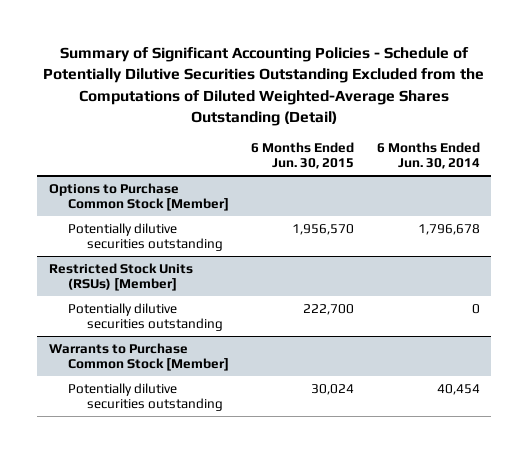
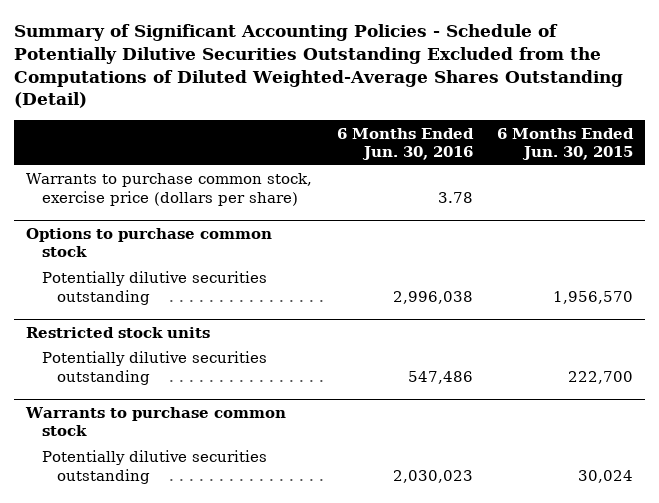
[376,141,480,170] 6 Months Ended Jun. 30, 2014 -> none
none -> [336,127,474,161] 6 Months Ended Jun. 30, 2016
none -> [26,173,313,207] Warrants to purchase common stock, exercise price (dollars per share)
[48,182,229,212] Options to Purchase Common Stock [Member] -> [26,227,273,258] Options to purchase common stock
[48,262,193,292] Restricted Stock Units (RSUs) [Member] -> [26,326,211,338] Restricted stock units
[48,342,229,372] Warrants to Purchase Common Stock [Member] -> [25,406,287,437] Warrants to purchase common stock

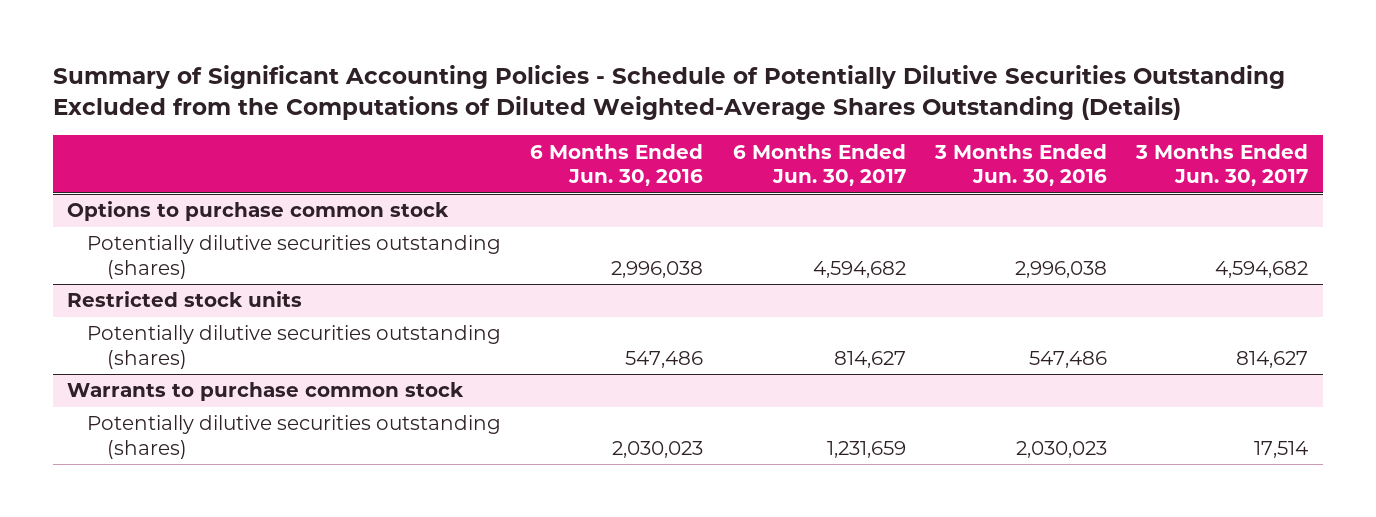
[13,23,623,109] Summary of Significant Accounting Policies - Schedule of Potentially Dilutive Securities Outstanding Excluded from the Computations of Diluted Weighted-Average Shares Outstanding (Detail) -> [52,64,1285,121] Summary of Significant Accounting Policies - Schedule of Potentially Dilutive Securities Outstanding Excluded from the Computations of Diluted Weighted-Average Shares Outstanding (Details)
[497,127,635,161] 6 Months Ended Jun. 30, 2015 -> none
none -> [732,143,906,187] 6 Months Ended Jun. 30, 2017
none -> [934,143,1108,187] 3 Months Ended Jun. 30, 2016
none -> [1135,143,1309,187] 3 Months Ended Jun. 30, 2017
[26,173,313,207] Warrants to purchase common stock, exercise price (dollars per share) -> none
[41,271,267,306] Potentially dilutive securities outstanding -> [87,235,502,280] Potentially dilutive securities outstanding (shares)
[41,351,267,386] Potentially dilutive securities outstanding -> [87,325,502,370] Potentially dilutive securities outstanding (shares)
[41,450,267,485] Potentially dilutive securities outstanding -> [87,415,502,460] Potentially dilutive securities outstanding (shares)

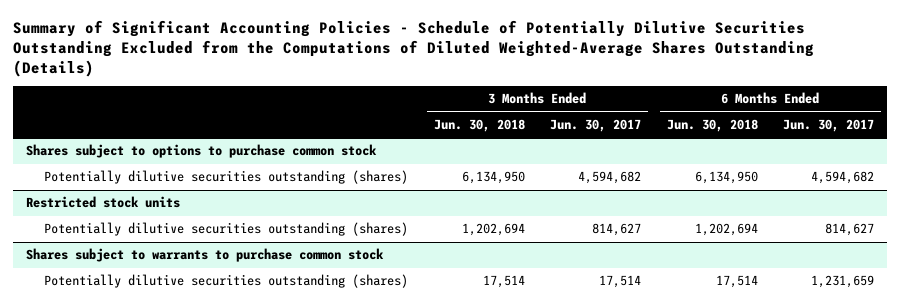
[530,143,704,187] 6 Months Ended Jun. 30, 2016 -> none
[934,143,1108,187] 3 Months Ended Jun. 30, 2016 -> none
none -> [433,118,525,132] Jun. 30, 2018
none -> [666,118,758,132] Jun. 30, 2018
[67,201,450,222] Options to purchase common stock -> [25,144,377,159] Shares subject to options to purchase common stock
[67,382,465,402] Warrants to purchase common stock -> [25,248,384,263] Shares subject to warrants to purchase common stock

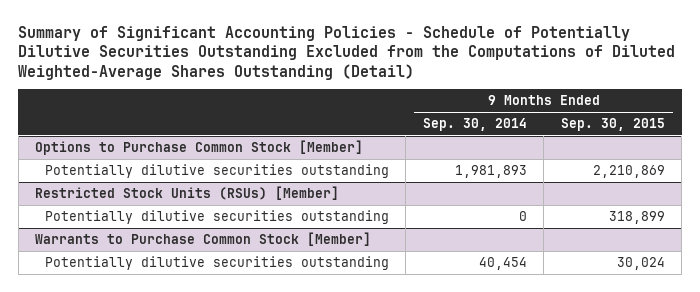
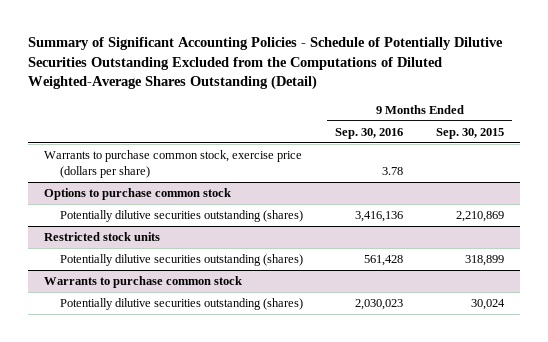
[422,118,527,132] Sep. 30, 2014 -> none
none -> [335,127,404,139] Sep. 30, 2016
none -> [43,150,302,178] Warrants to purchase common stock, exercise price (dollars per share)
[35,139,364,155] Options to Purchase Common Stock [Member] -> [43,188,231,201] Options to purchase common stock
[44,163,389,178] Potentially dilutive securities outstanding -> [59,210,303,223] Potentially dilutive securities outstanding (shares)
[35,185,340,200] Restricted Stock Units (RSUs) [Member] -> [43,232,160,242] Restricted stock units
[44,209,389,224] Potentially dilutive securities outstanding -> [59,254,303,267] Potentially dilutive securities outstanding (shares)
[35,231,372,246] Warrants to Purchase Common Stock [Member] -> [43,276,242,289] Warrants to purchase common stock
[44,255,389,270] Potentially dilutive securities outstanding -> [59,298,303,311] Potentially dilutive securities outstanding (shares)

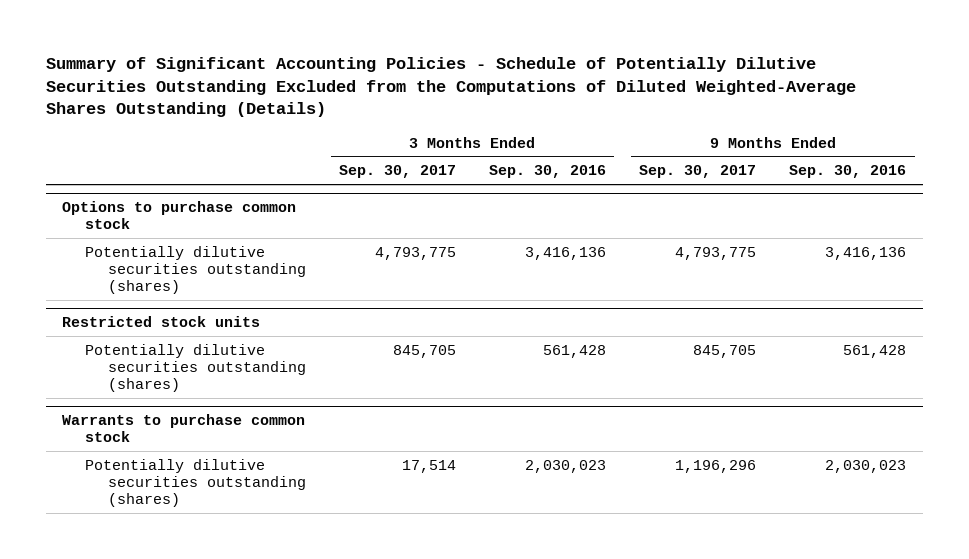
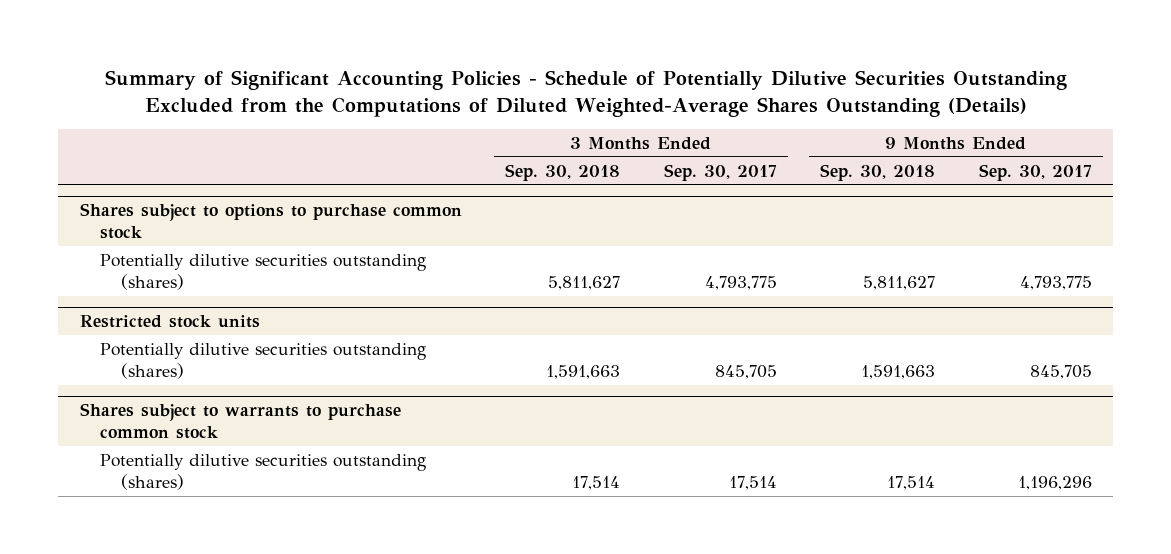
[489,165,607,179] Sep. 30, 2016 -> none
[789,165,907,179] Sep. 30, 2016 -> none
none -> [505,163,621,181] Sep. 30, 2018
none -> [820,163,936,181] Sep. 30, 2018
[62,201,297,230] Options to purchase common stock -> [79,202,462,240] Shares subject to options to purchase common stock
[62,414,306,443] Warrants to purchase common stock -> [79,402,401,440] Shares subject to warrants to purchase common stock

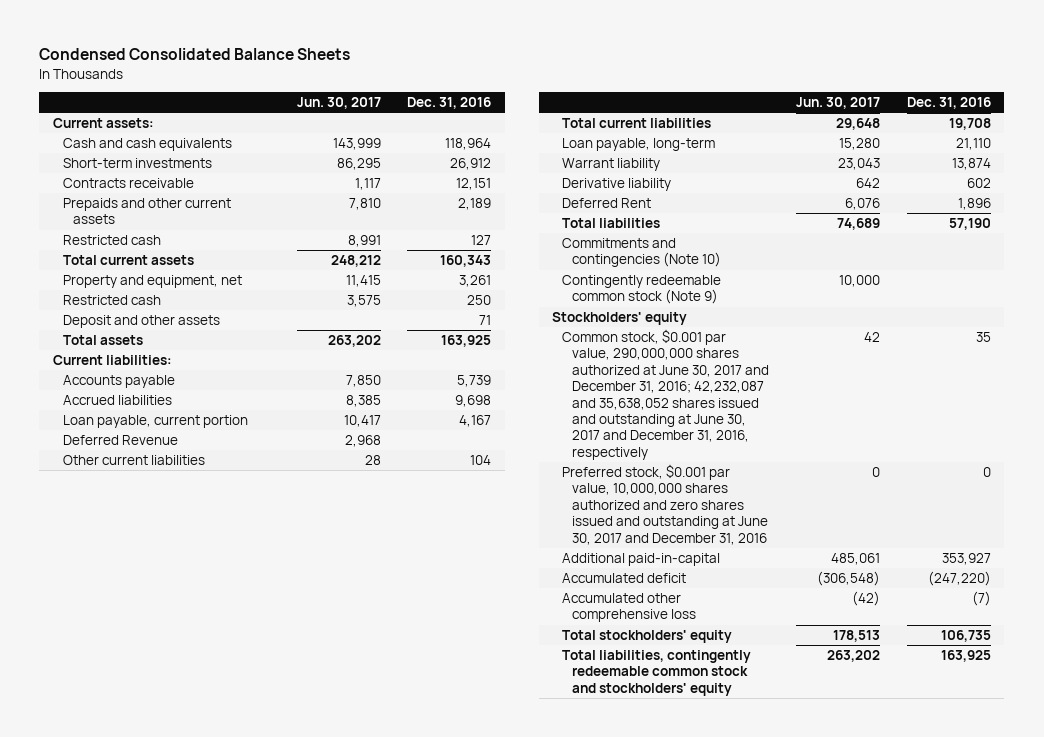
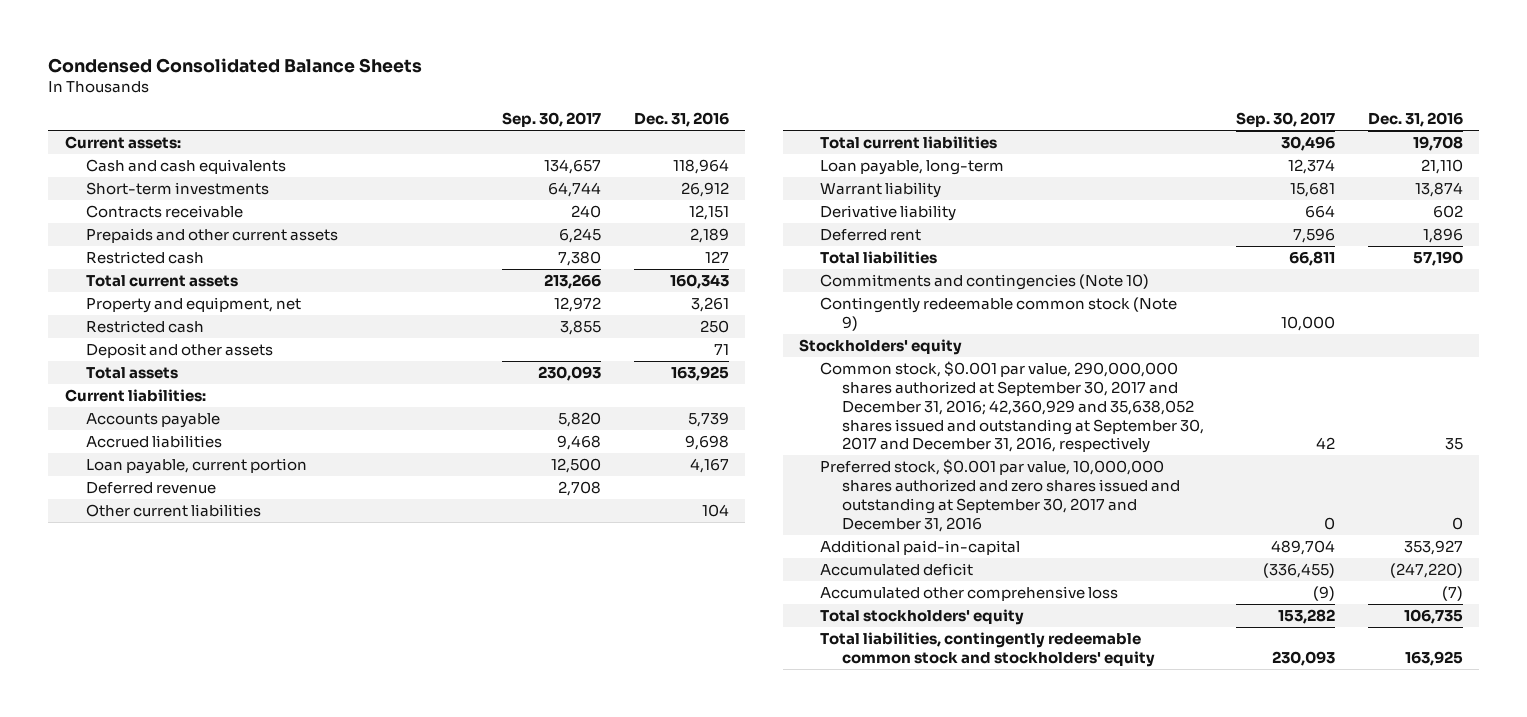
[296,97,381,110] Jun. 30, 2017 -> none
none -> [502,112,602,128] Sep. 30, 2017
[62,435,178,446] Deferred Revenue -> [86,482,217,495] Deferred revenue
[561,198,651,209] Deferred Rent -> [820,229,922,242] Deferred rent
[561,329,769,460] Common stock, $0.001 par value, 290,000,000 shares authorized at June 30, 2017 and December 31, 2016; 42,232,087 and 35,638,052 shares issued and outstanding at June 30, 2017 and December 31, 2016, respectively -> [820,361,1204,454] Common stock, $0.001 par value, 290,000,000 shares authorized at September 30, 2017 and December 31, 2016; 42,360,929 and 35,638,052 shares issued and outstanding at September 30, 2017 and December 31, 2016, respectively
[561,464,768,545] Preferred stock, $0.001 par value, 10,000,000 shares authorized and zero shares issued and outstanding at June 30, 2017 and December 31, 2016 -> [820,459,1180,532] Preferred stock, $0.001 par value, 10,000,000 shares authorized and zero shares issued and outstanding at September 30, 2017 and December 31, 2016

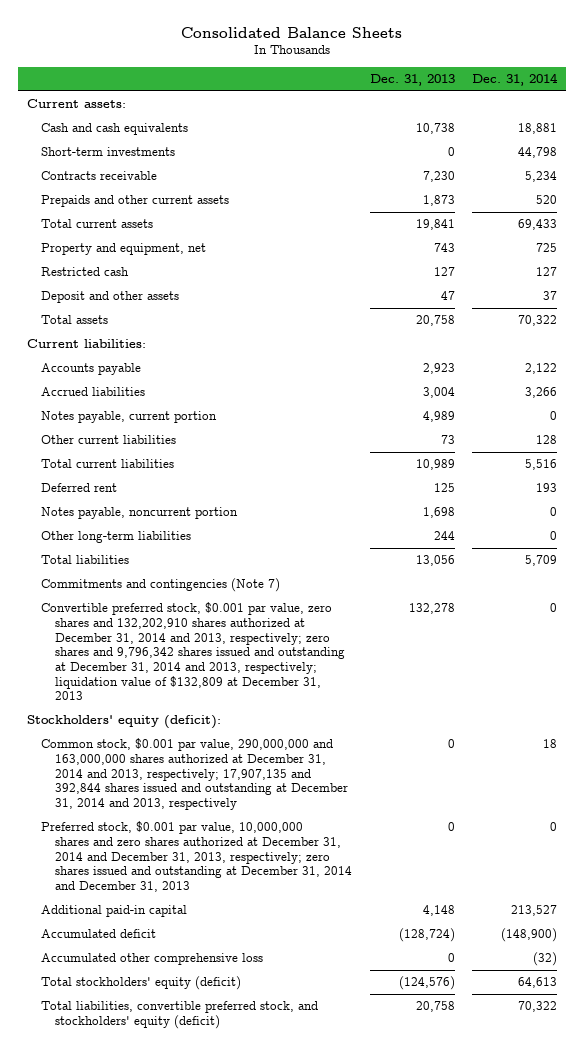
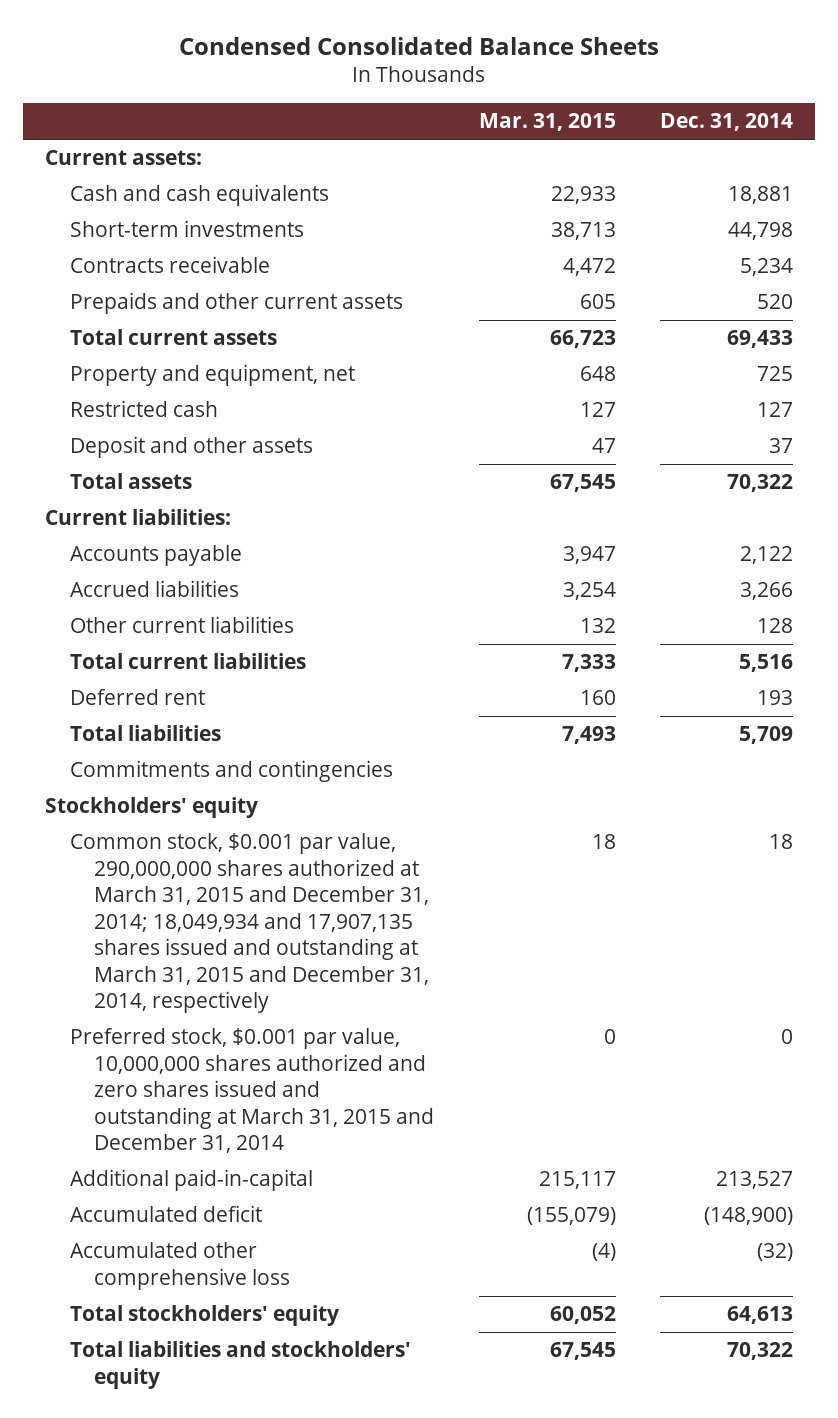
[181,26,403,38] Consolidated Balance Sheets -> [178,36,659,55] Condensed Consolidated Balance Sheets
[369,73,455,86] Dec. 31, 2013 -> none
none -> [478,113,616,132] Mar. 31, 2015
[40,411,217,424] Notes payable, current portion -> none
[40,507,238,520] Notes payable, noncurrent portion -> none
[40,531,191,544] Other long-term liabilities -> none
[40,602,345,701] Convertible preferred stock, $0.001 par value, zero shares and 132,202,910 shares authorized at December 31, 2014 and 2013, respectively; zero shares and 9,796,342 shares issued and outstanding at December 31, 2014 and 2013, respectively; liquidation value of $132,809 at December 31, 2013 -> none
[40,578,280,593] Commitments and contingencies (Note 7) -> [69,760,393,783] Commitments and contingencies
[27,715,222,730] Stockholders' equity (deficit): -> [44,797,258,819] Stockholders' equity
[40,738,348,811] Common stock, $0.001 par value, 290,000,000 and 163,000,000 shares authorized at December 31, 2014 and 2013, respectively; 17,907,135 and 392,844 shares issued and outstanding at December 31, 2014 and 2013, respectively -> [69,833,430,1014] Common stock, $0.001 par value, 290,000,000 shares authorized at March 31, 2015 and December 31, 2014; 18,049,934 and 17,907,135 shares issued and outstanding at March 31, 2015 and December 31, 2014, respectively
[40,821,352,893] Preferred stock, $0.001 par value, 10,000,000 shares and zero shares authorized at December 31, 2014 and December 31, 2013, respectively; zero shares issued and outstanding at December 31, 2014 and December 31, 2013 -> [69,1028,435,1154] Preferred stock, $0.001 par value, 10,000,000 shares authorized and zero shares issued and outstanding at March 31, 2015 and December 31, 2014
[40,905,187,918] Additional paid-in capital -> [69,1169,313,1192] Additional paid-in-capital
[40,976,241,991] Total stockholders' equity (deficit) -> [69,1305,339,1327] Total stockholders' equity
[40,1001,318,1029] Total liabilities, convertible preferred stock, and stockholders' equity (deficit) -> [69,1341,411,1389] Total liabilities and stockholders' equity

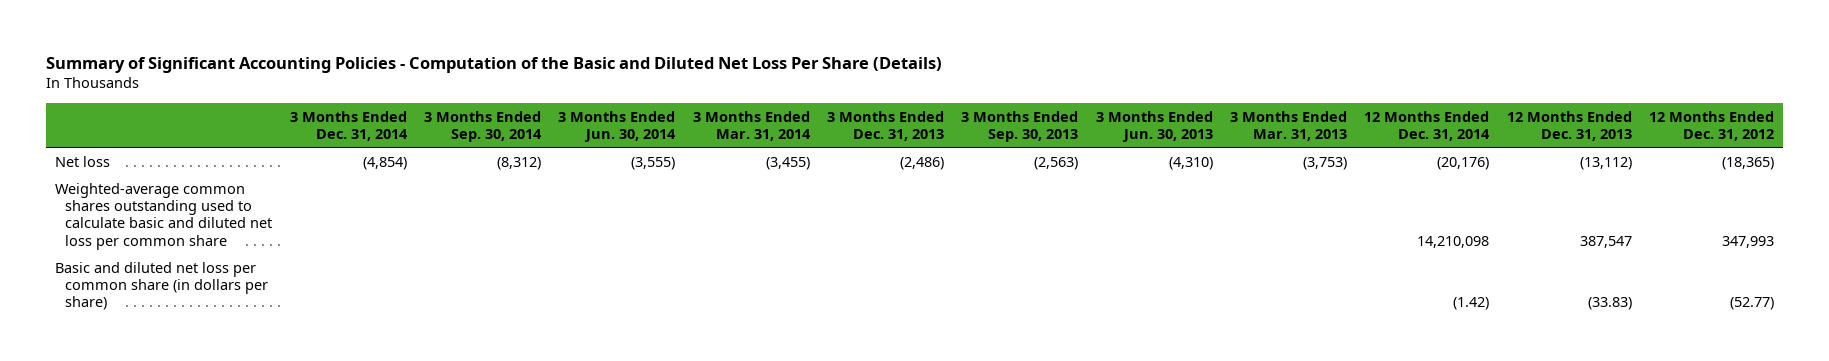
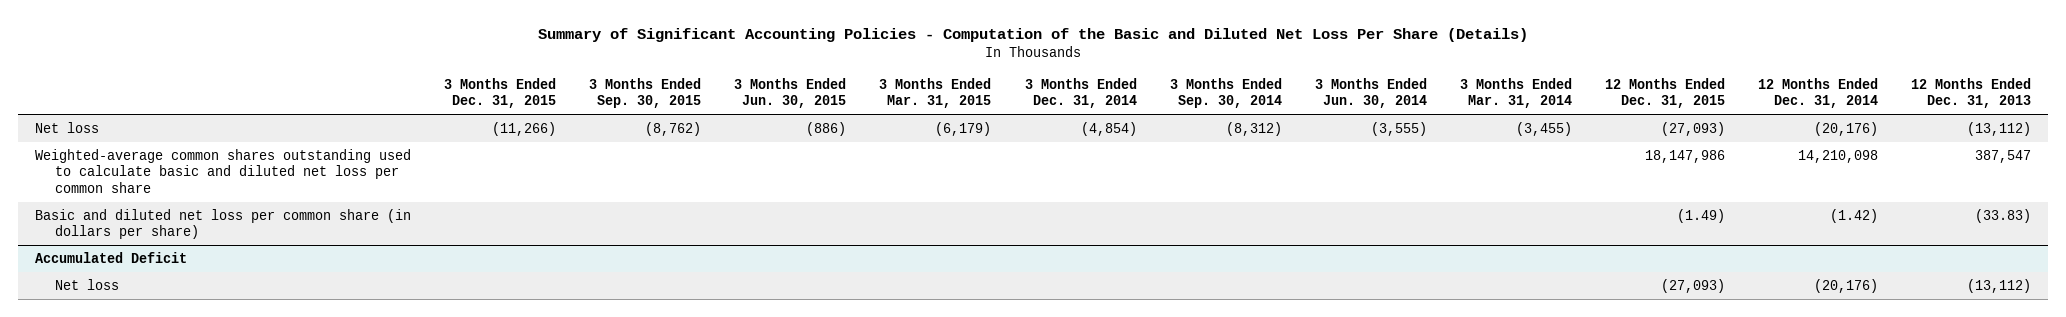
[827,110,945,141] 3 Months Ended Dec. 31, 2013 -> none
[961,110,1079,142] 3 Months Ended Sep. 30, 2013 -> none
[1095,110,1213,142] 3 Months Ended Jun. 30, 2013 -> none
[1230,110,1348,141] 3 Months Ended Mar. 31, 2013 -> none
[1649,110,1775,141] 12 Months Ended Dec. 31, 2012 -> none
none -> [444,77,557,109] 3 Months Ended Dec. 31, 2015
none -> [589,77,702,109] 3 Months Ended Sep. 30, 2015
none -> [734,77,847,109] 3 Months Ended Jun. 30, 2015
none -> [879,77,992,109] 3 Months Ended Mar. 31, 2015
none -> [1605,77,1726,109] 12 Months Ended Dec. 31, 2015
none -> [34,251,187,263] Accumulated Deficit
none -> [55,278,120,290] Net loss

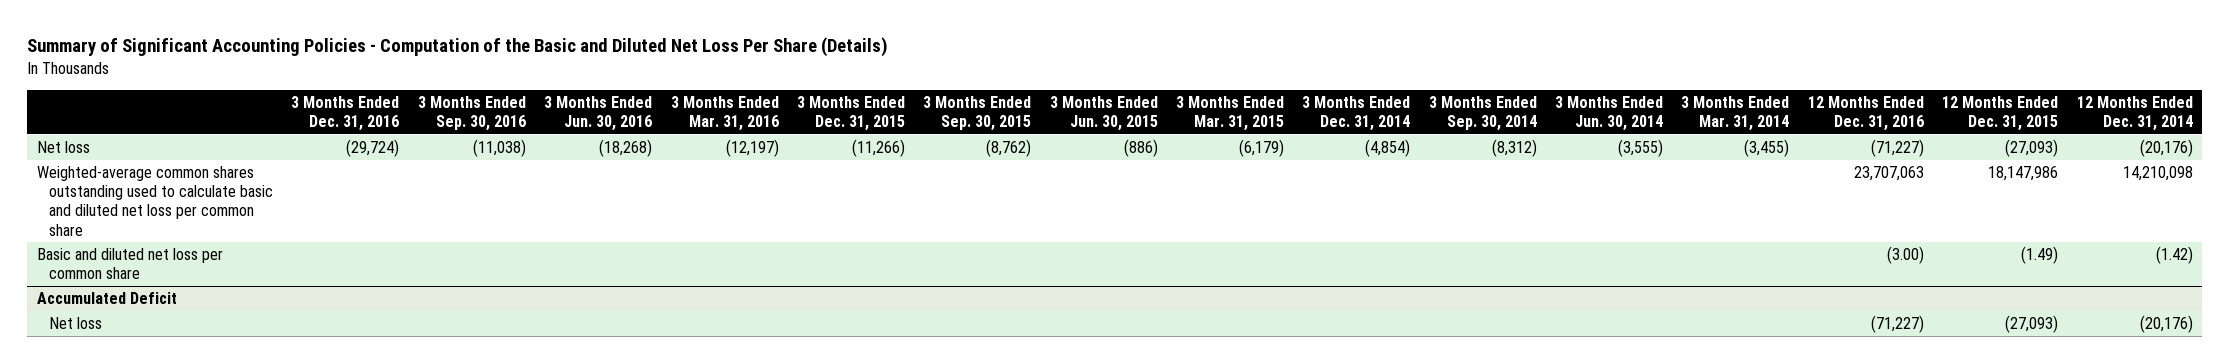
[1911,77,2032,109] 12 Months Ended Dec. 31, 2013 -> none
none -> [291,96,400,132] 3 Months Ended Dec. 31, 2016
none -> [417,96,526,132] 3 Months Ended Sep. 30, 2016
none -> [544,96,653,132] 3 Months Ended Jun. 30, 2016
none -> [670,96,779,132] 3 Months Ended Mar. 31, 2016
none -> [1807,96,1924,132] 12 Months Ended Dec. 31, 2016
[34,208,411,240] Basic and diluted net loss per common share (in dollars per share) -> [36,247,223,280] Basic and diluted net loss per common share

